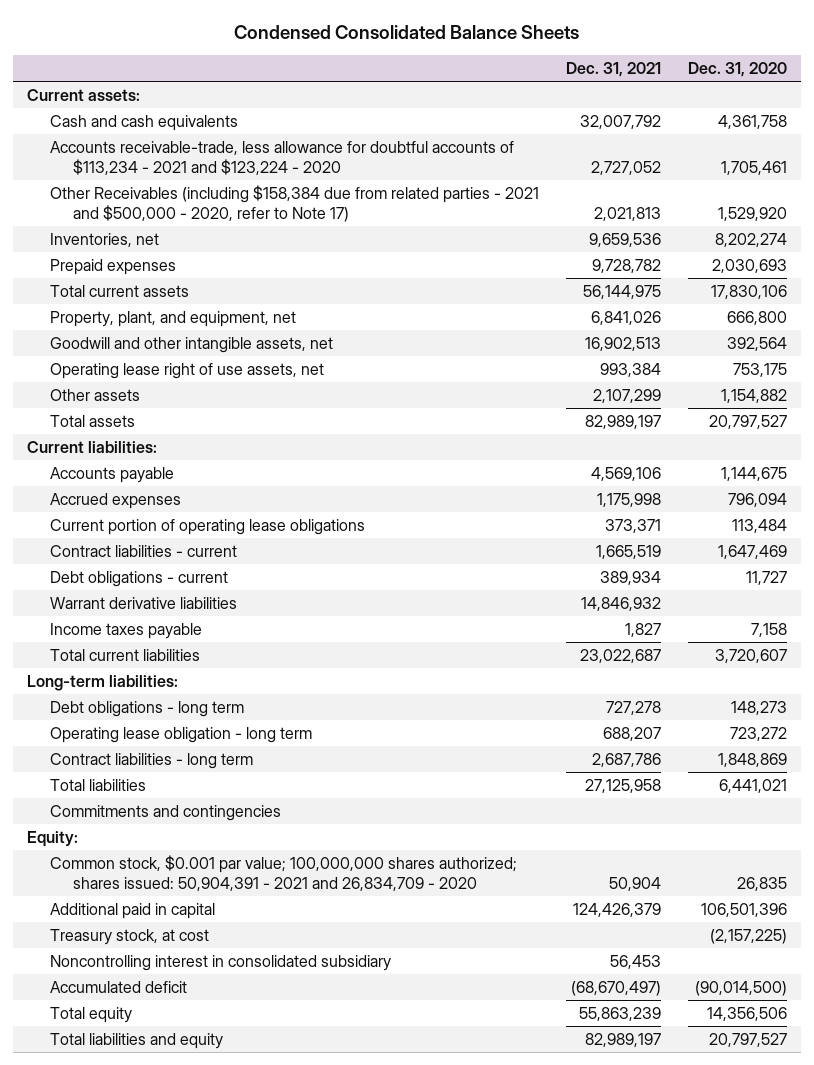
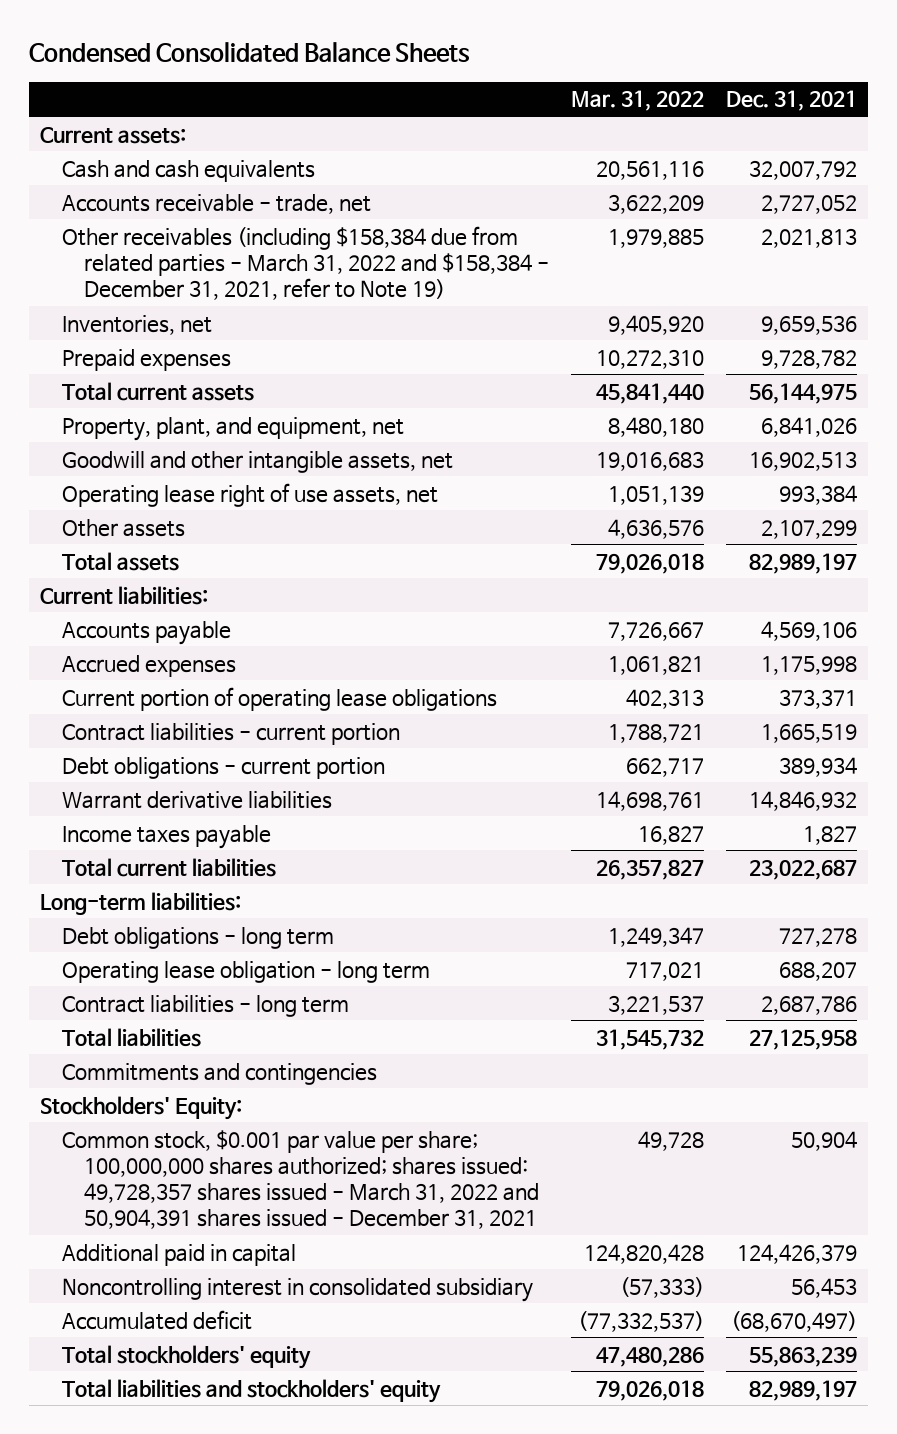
[688,61,788,77] Dec. 31, 2020 -> none
none -> [570,90,704,112] Mar. 31, 2022
[49,141,514,176] Accounts receivable-trade, less allowance for doubtful accounts of $113,234 - 2021 and $123,224 - 2020 -> [61,193,371,214] Accounts receivable - trade, net
[49,185,539,223] Other Receivables (including $158,384 due from related parties - 2021 and $500,000 - 2020, refer to Note 17) -> [61,225,549,300] Other receivables (including $158,384 due from related parties - March 31, 2022 and $158,384 - December 31, 2021, refer to Note 19)
[49,545,237,558] Contract liabilities - current -> [61,722,400,745] Contract liabilities - current portion
[49,571,228,588] Debt obligations - current -> [61,756,385,779] Debt obligations - current portion
[27,831,79,848] Equity: -> [40,1095,243,1120] Stockholders' Equity:
[49,855,517,892] Common stock, $0.001 par value; 100,000,000 shares authorized; shares issued: 50,904,391 - 2021 and 26,834,709 - 2020 -> [61,1129,539,1229] Common stock, $0.001 par value per share; 100,000,000 shares authorized; shares issued: 49,728,357 shares issued - March 31, 2022 and 50,904,391 shares issued - December 31, 2021
[49,929,209,946] Treasury stock, at cost -> none
[49,1007,132,1024] Total equity -> [61,1344,311,1369] Total stockholders' equity
[49,1033,223,1050] Total liabilities and equity -> [61,1378,441,1403] Total liabilities and stockholders' equity

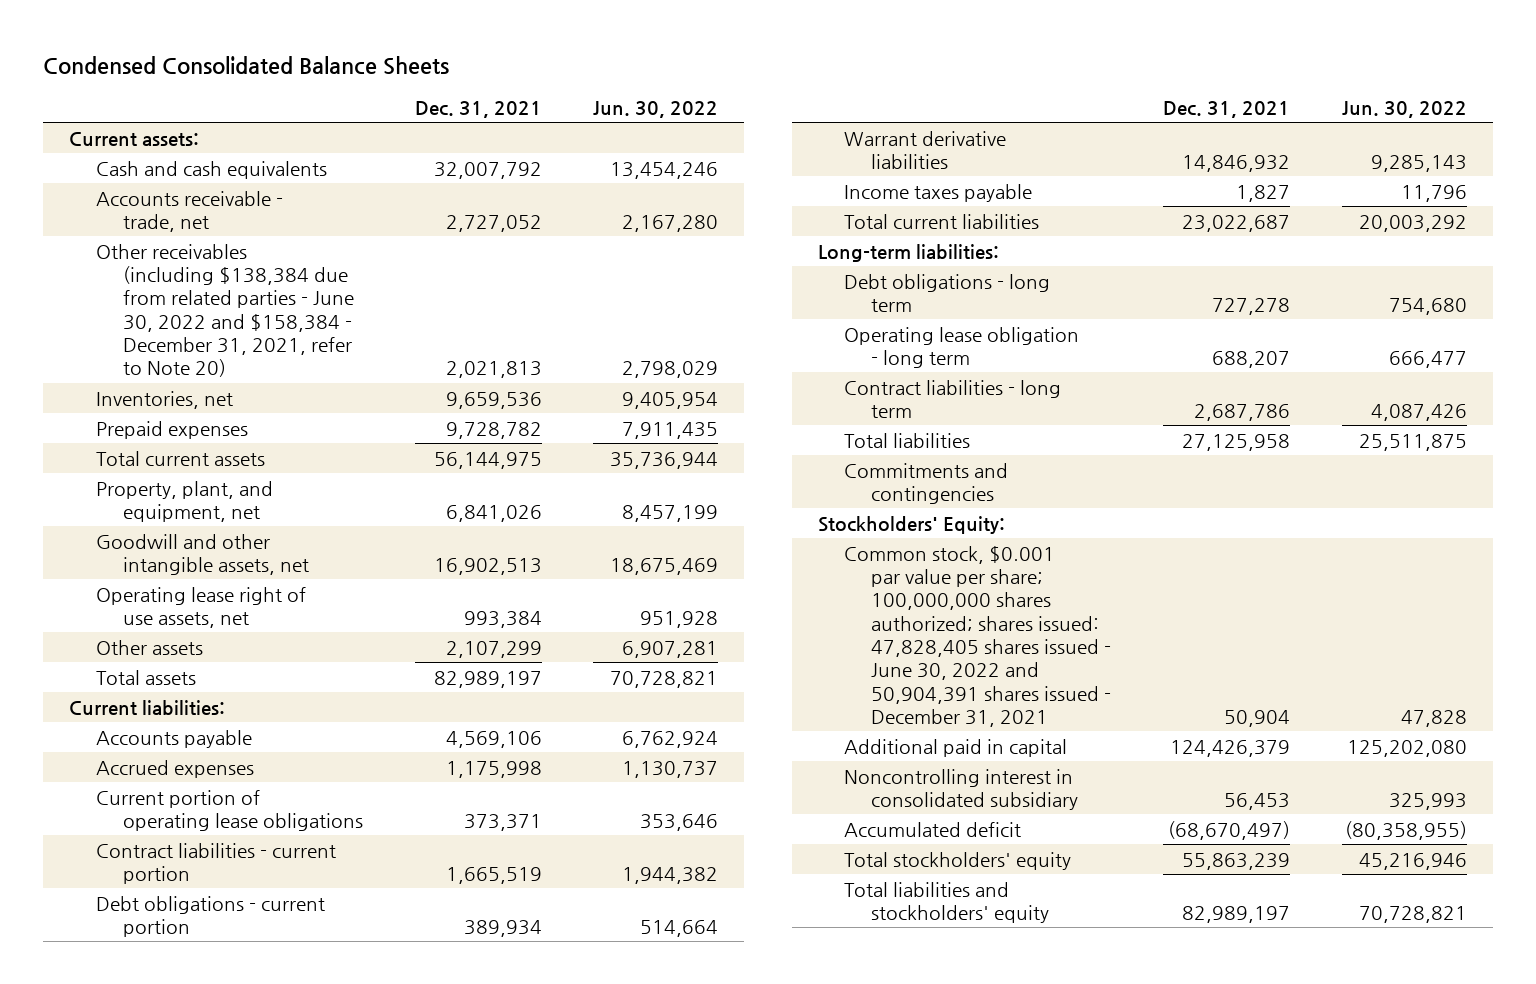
[570,90,704,112] Mar. 31, 2022 -> none
none -> [593,100,719,118] Jun. 30, 2022
[61,225,549,300] Other receivables (including $158,384 due from related parties - March 31, 2022 and $158,384 - December 31, 2021, refer to Note 19) -> [96,243,354,378] Other receivables (including $138,384 due from related parties - June 30, 2022 and $158,384 - December 31, 2021, refer to Note 20)
[61,1129,539,1229] Common stock, $0.001 par value per share; 100,000,000 shares authorized; shares issued: 49,728,357 shares issued - March 31, 2022 and 50,904,391 shares issued - December 31, 2021 -> [844,545,1112,728] Common stock, $0.001 par value per share; 100,000,000 shares authorized; shares issued: 47,828,405 shares issued - June 30, 2022 and 50,904,391 shares issued - December 31, 2021

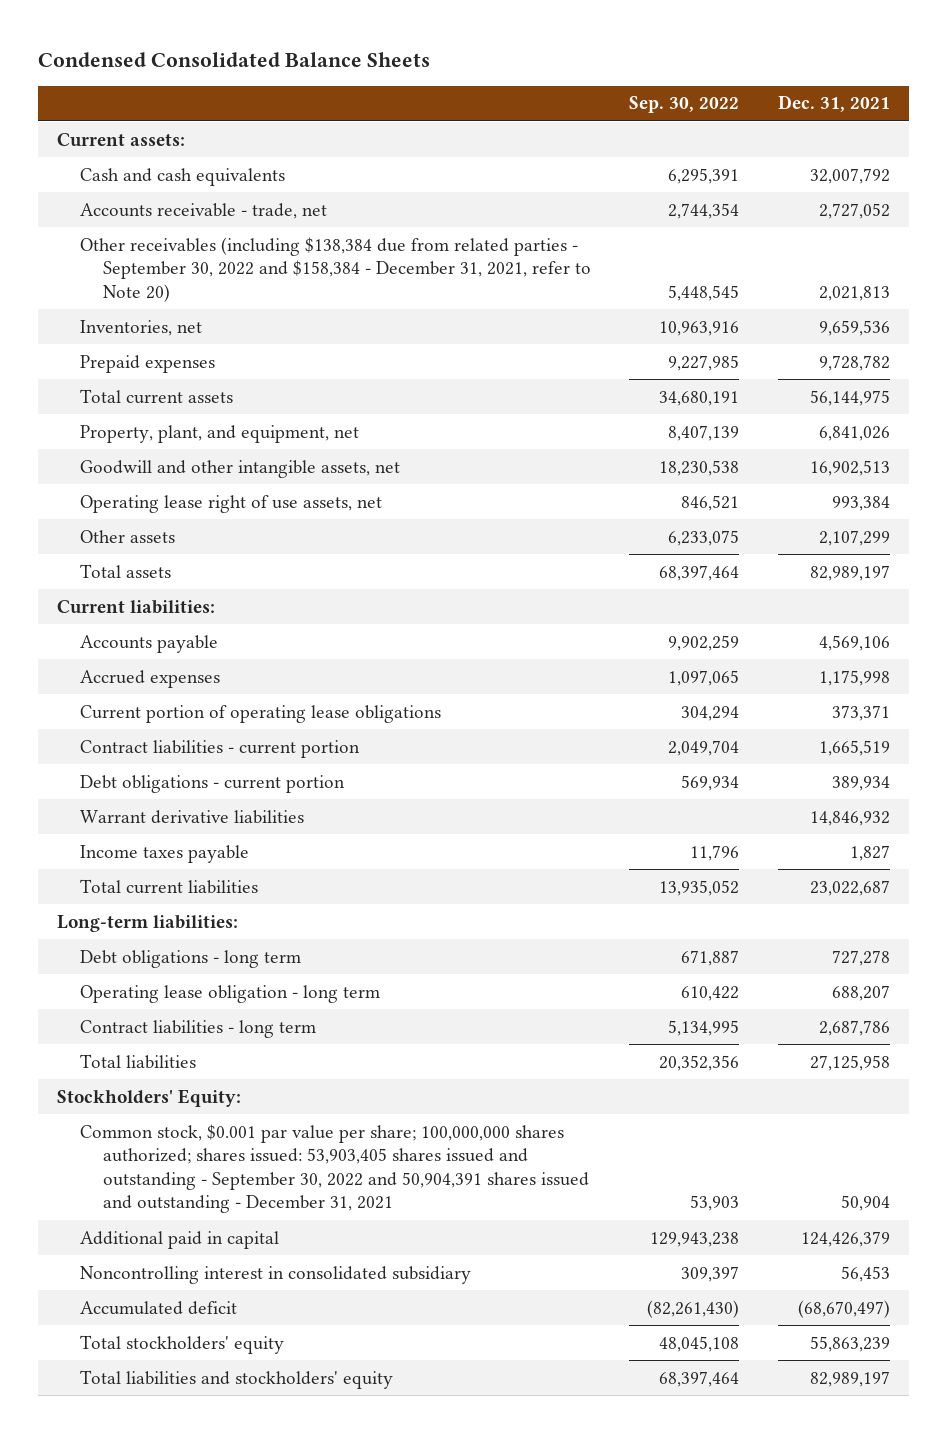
[593,100,719,118] Jun. 30, 2022 -> none
none -> [629,96,740,114] Sep. 30, 2022
[96,243,354,378] Other receivables (including $138,384 due from related parties - June 30, 2022 and $158,384 - December 31, 2021, refer to Note 20) -> [79,236,591,302] Other receivables (including $138,384 due from related parties - September 30, 2022 and $158,384 - December 31, 2021, refer to Note 20)
[844,462,1009,505] Commitments and contingencies -> none
[844,545,1112,728] Common stock, $0.001 par value per share; 100,000,000 shares authorized; shares issued: 47,828,405 shares issued - June 30, 2022 and 50,904,391 shares issued - December 31, 2021 -> [79,1123,589,1214] Common stock, $0.001 par value per share; 100,000,000 shares authorized; shares issued: 53,903,405 shares issued and outstanding - September 30, 2022 and 50,904,391 shares issued and outstanding - December 31, 2021

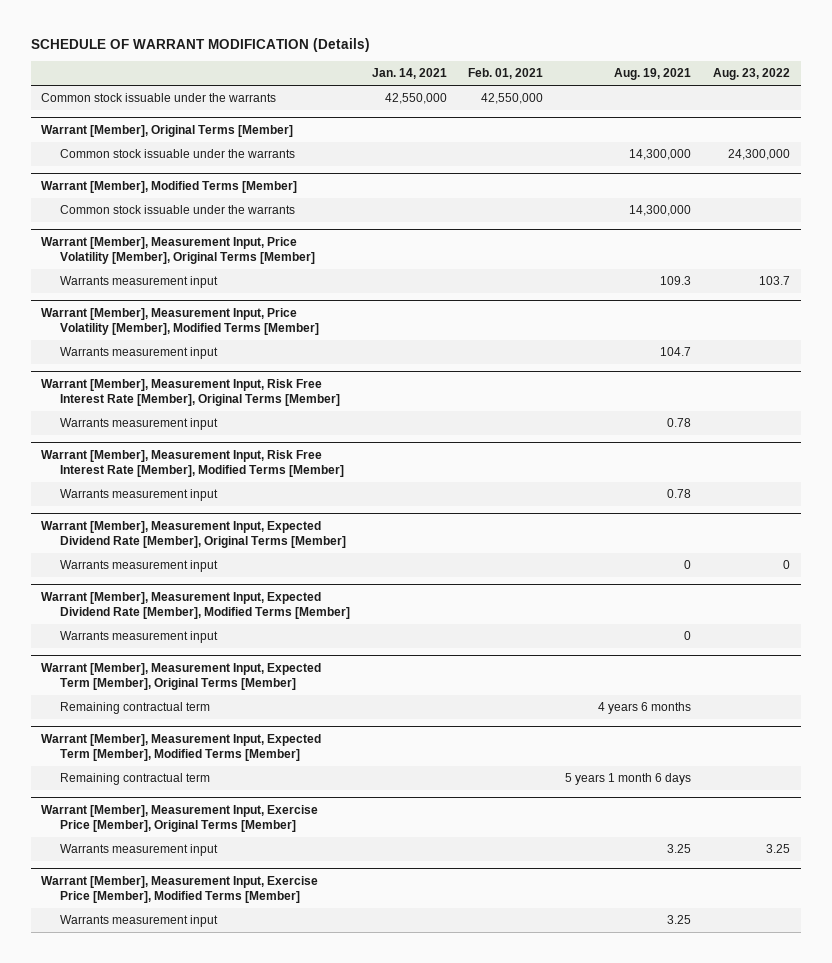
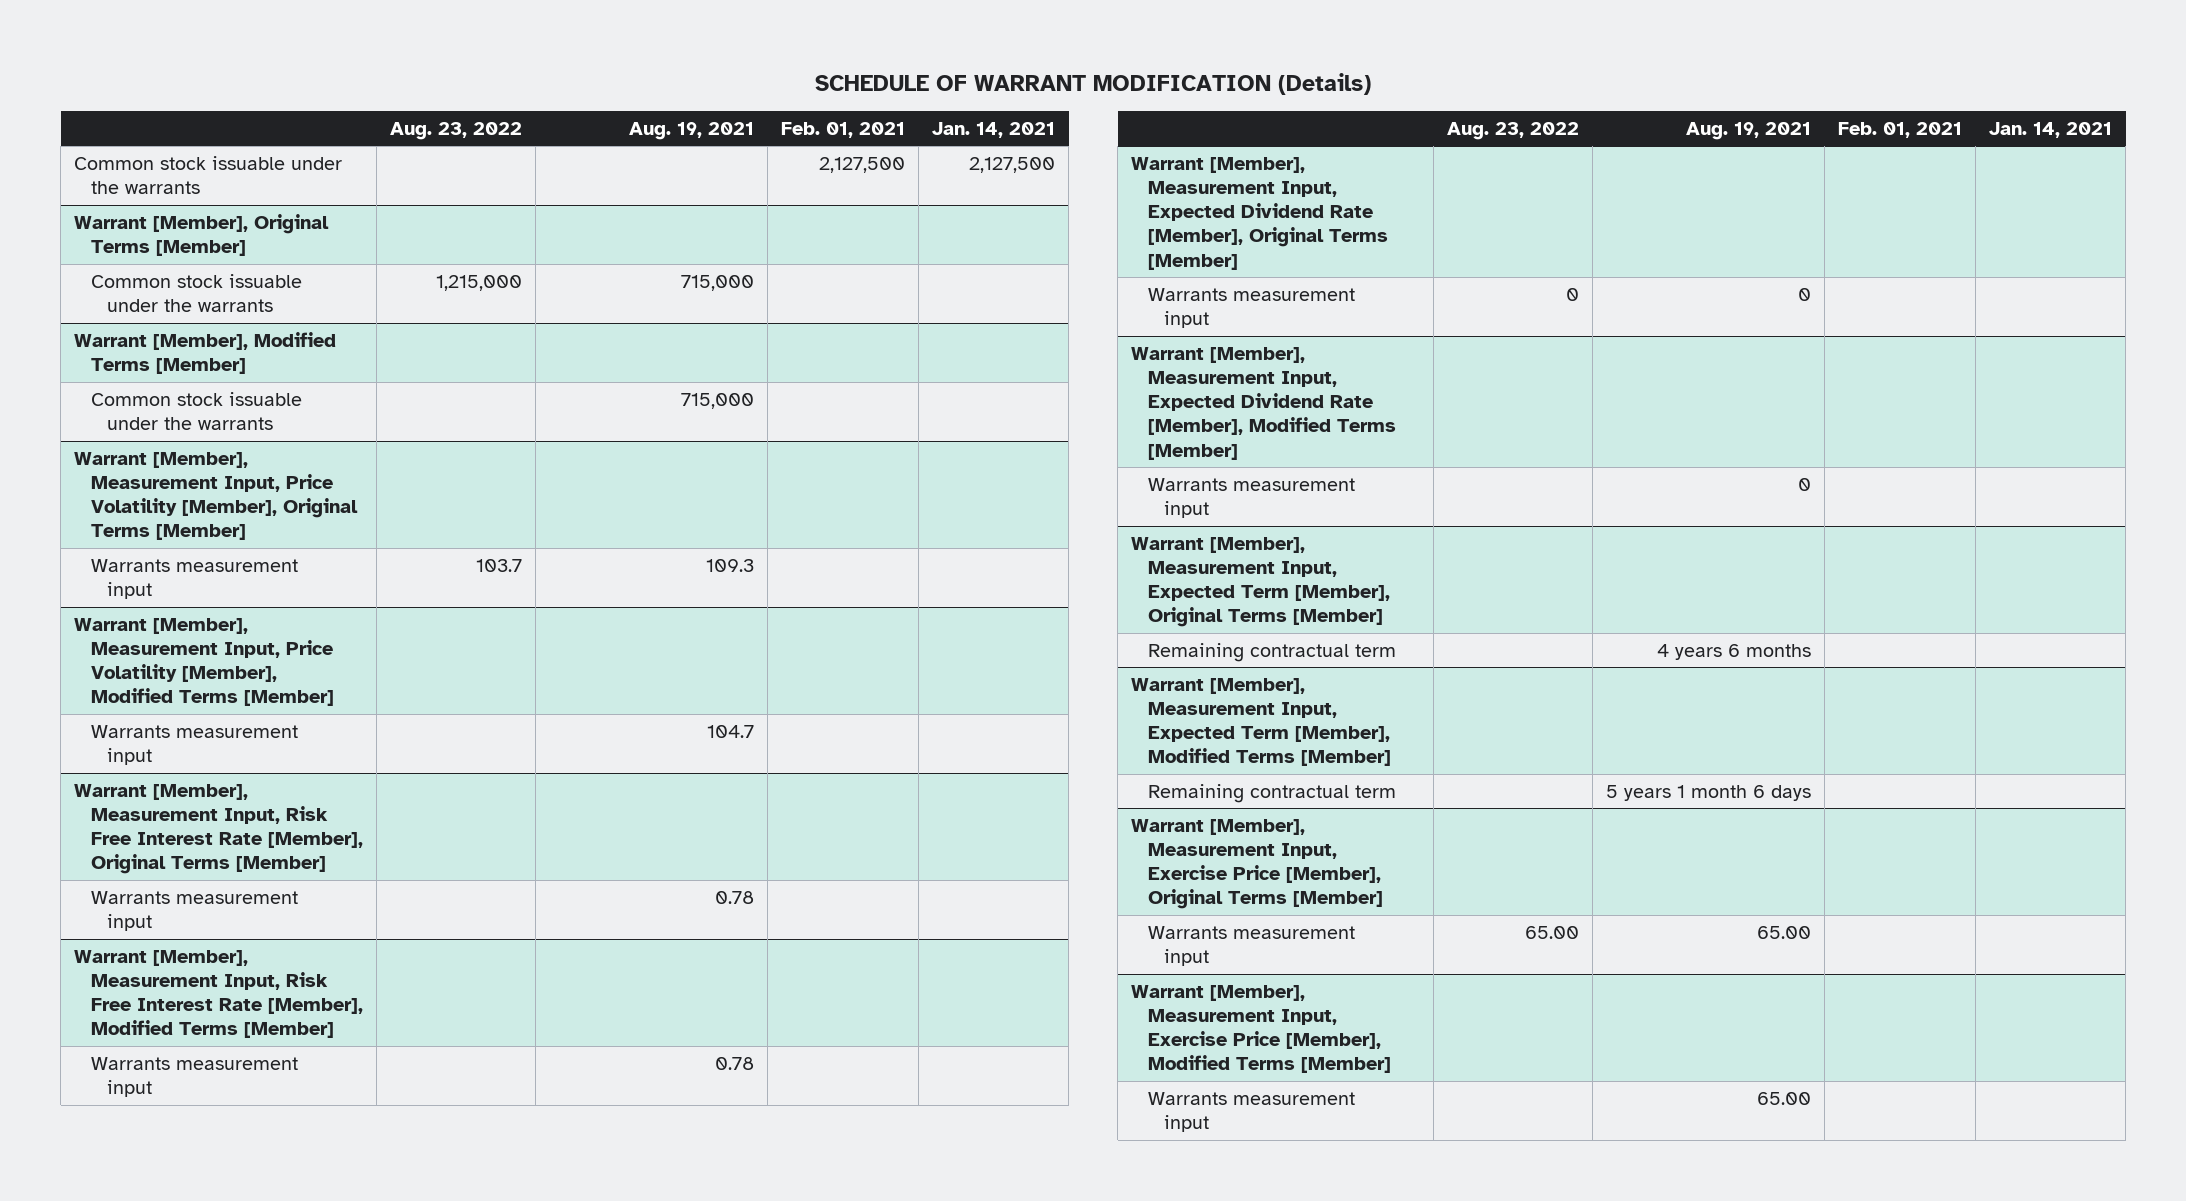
[384,93,447,105] 42,550,000 -> [969,156,1056,173] 2,127,500
[481,93,544,105] 42,550,000 -> [819,156,906,173] 2,127,500
[629,149,692,161] 14,300,000 -> [680,274,754,291] 715,000
[728,149,791,161] 24,300,000 -> [435,274,522,291] 1,215,000
[629,205,692,217] 14,300,000 -> [680,392,754,409] 715,000
[667,844,692,854] 3.25 -> [1756,925,1811,939] 65.00
[766,844,791,854] 3.25 -> [1524,925,1579,939] 65.00
[667,915,692,925] 3.25 -> [1756,1091,1811,1105] 65.00

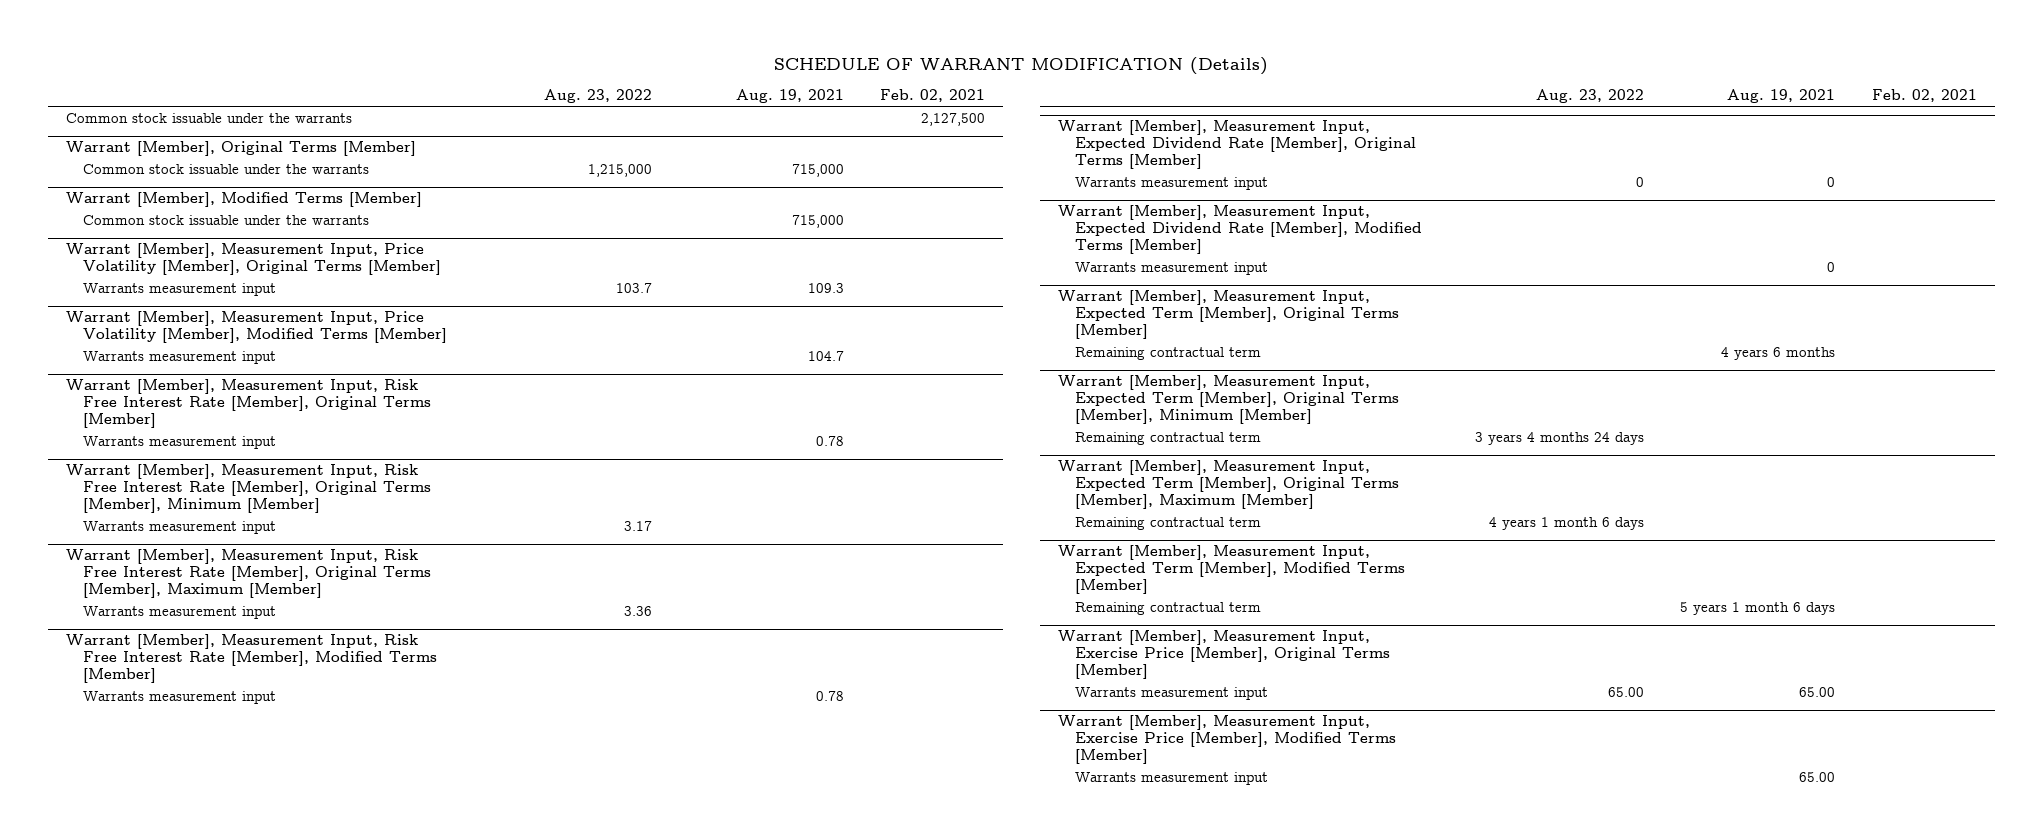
[781,121,906,138] Feb. 01, 2021 -> none
[932,121,1056,138] Jan. 14, 2021 -> none
none -> [880,89,986,103] Feb. 02, 2021
none -> [66,464,431,514] Warrant [Member], Measurement Input, Risk Free Interest Rate [Member], Original Terms [Member], Minimum [Member]
none -> [82,520,276,534] Warrants measurement input
none -> [66,549,431,599] Warrant [Member], Measurement Input, Risk Free Interest Rate [Member], Original Terms [Member], Maximum [Member]
none -> [82,605,276,619] Warrants measurement input
none -> [1057,375,1399,425] Warrant [Member], Measurement Input, Expected Term [Member], Original Terms [Member], Minimum [Member]
none -> [1074,431,1261,445] Remaining contractual term
none -> [1057,460,1399,510] Warrant [Member], Measurement Input, Expected Term [Member], Original Terms [Member], Maximum [Member]
none -> [1074,516,1261,530] Remaining contractual term

